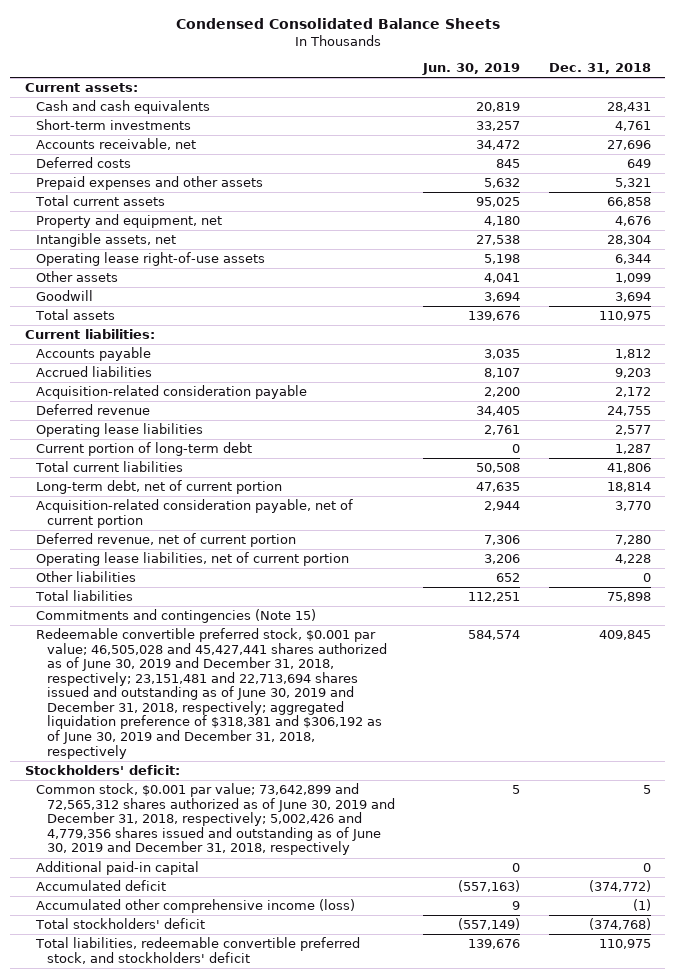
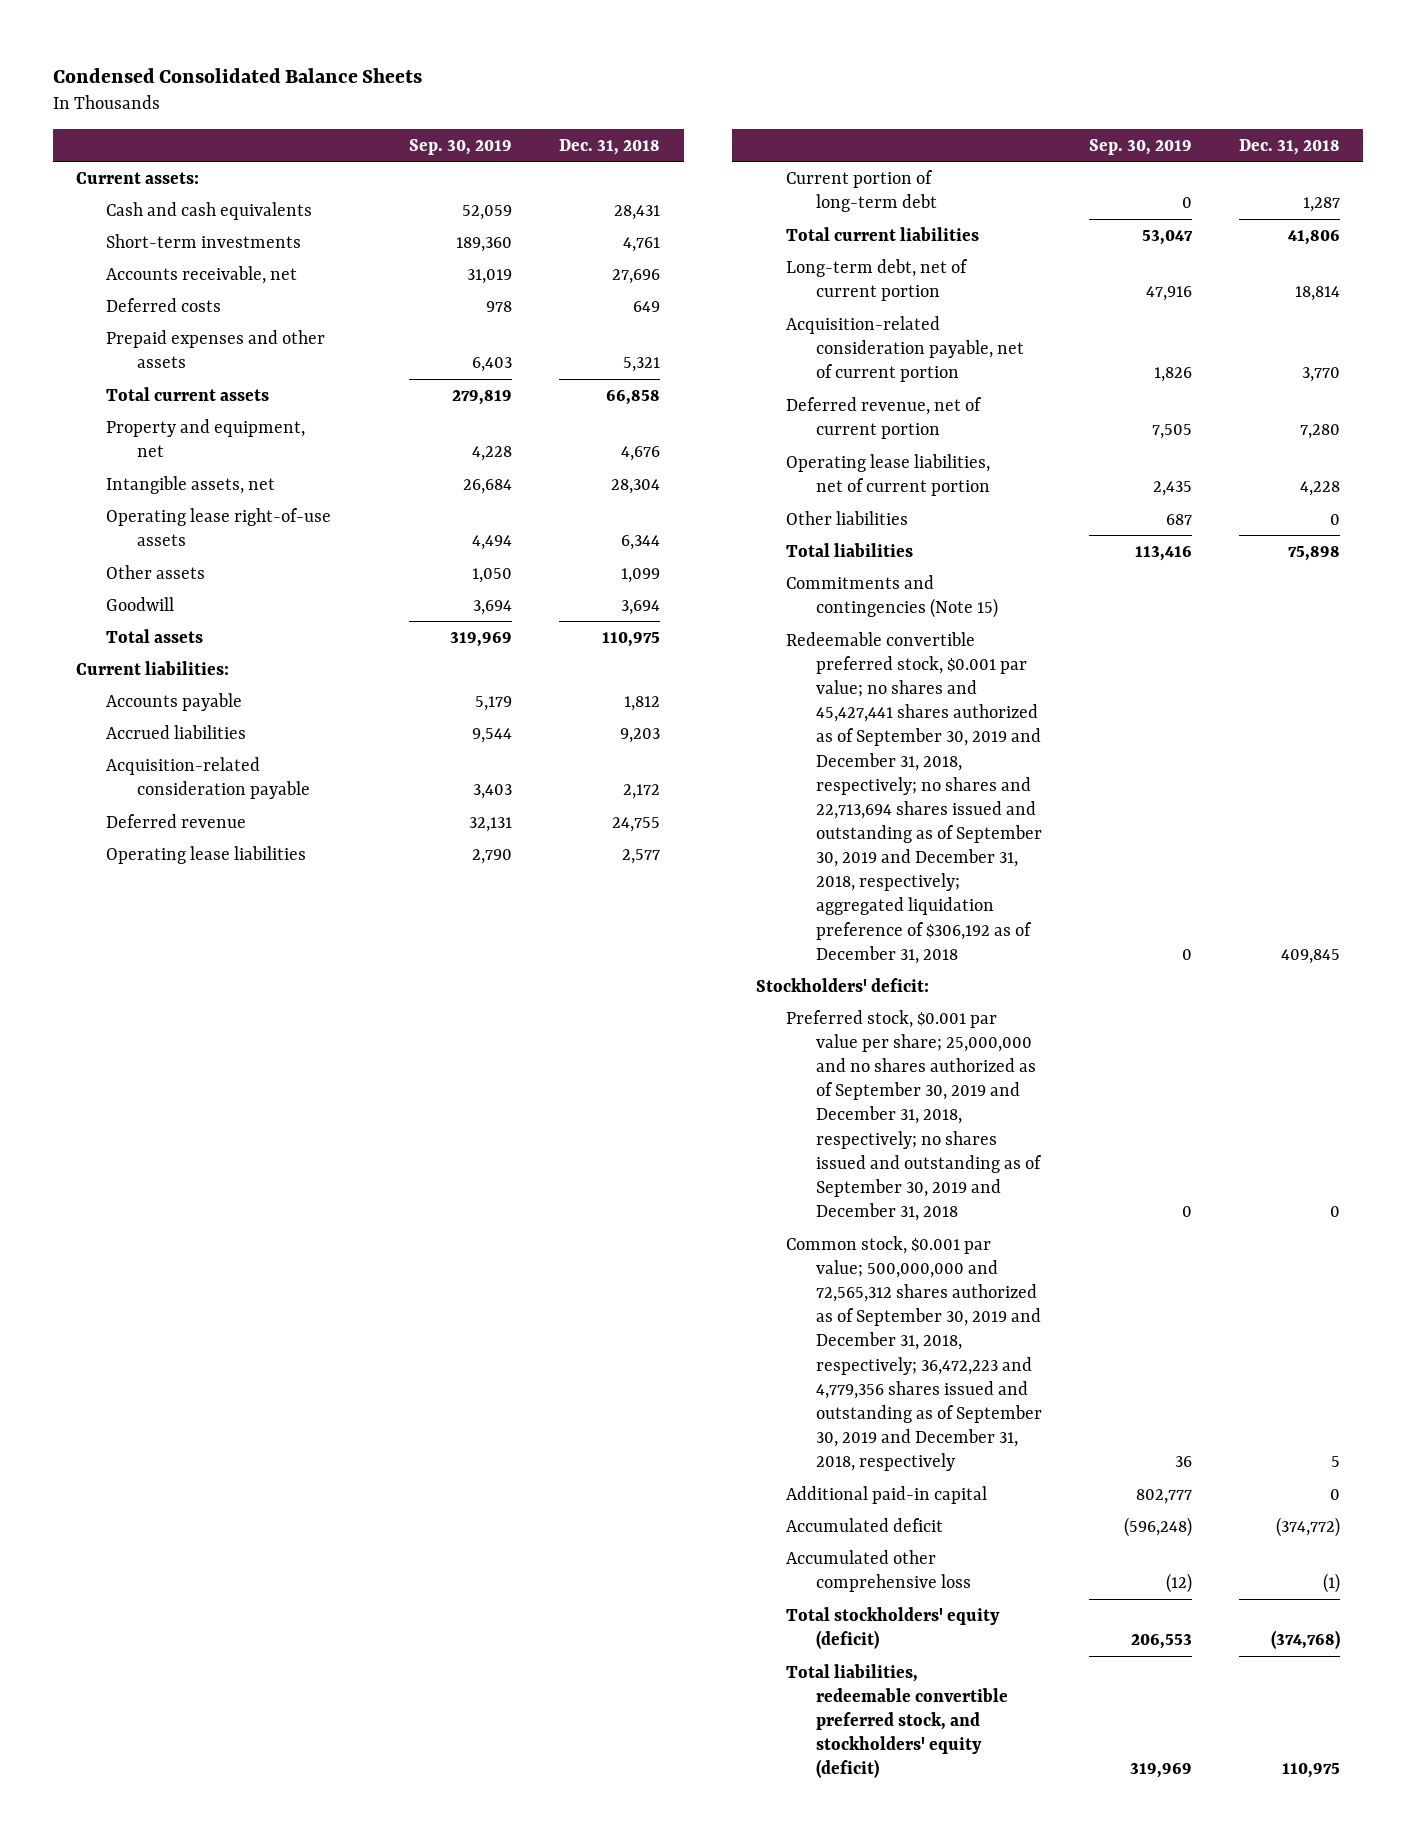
[422,63,521,76] Jun. 30, 2019 -> none
none -> [409,138,513,155] Sep. 30, 2019
[35,628,387,759] Redeemable convertible preferred stock, $0.001 par value; 46,505,028 and 45,427,441 shares authorized as of June 30, 2019 and December 31, 2018, respectively; 23,151,481 and 22,713,694 shares issued and outstanding as of June 30, 2019 and December 31, 2018, respectively; aggregated liquidation preference of $318,381 and $306,192 as of June 30, 2019 and December 31, 2018, respectively -> [785,631,1043,964] Redeemable convertible preferred stock, $0.001 par value; no shares and 45,427,441 shares authorized as of September 30, 2019 and December 31, 2018, respectively; no shares and 22,713,694 shares issued and outstanding as of September 30, 2019 and December 31, 2018, respectively; aggregated liquidation preference of $306,192 as of December 31, 2018
none -> [785,1009,1043,1221] Preferred stock, $0.001 par value per share; 25,000,000 and no shares authorized as of September 30, 2019 and December 31, 2018, respectively; no shares issued and outstanding as of September 30, 2019 and December 31, 2018
[35,783,395,856] Common stock, $0.001 par value; 73,642,899 and 72,565,312 shares authorized as of June 30, 2019 and December 31, 2018, respectively; 5,002,426 and 4,779,356 shares issued and outstanding as of June 30, 2019 and December 31, 2018, respectively -> [785,1235,1043,1472] Common stock, $0.001 par value; 500,000,000 and 72,565,312 shares authorized as of September 30, 2019 and December 31, 2018, respectively; 36,472,223 and 4,779,356 shares issued and outstanding as of September 30, 2019 and December 31, 2018, respectively
[35,899,355,914] Accumulated other comprehensive income (loss) -> [785,1549,972,1592] Accumulated other comprehensive loss
[34,918,205,930] Total stockholders' deficit -> [785,1606,1000,1649] Total stockholders' equity (deficit)
[34,937,360,964] Total liabilities, redeemable convertible preferred stock, and stockholders' deficit -> [785,1663,1009,1779] Total liabilities, redeemable convertible preferred stock, and stockholders' equity (deficit)

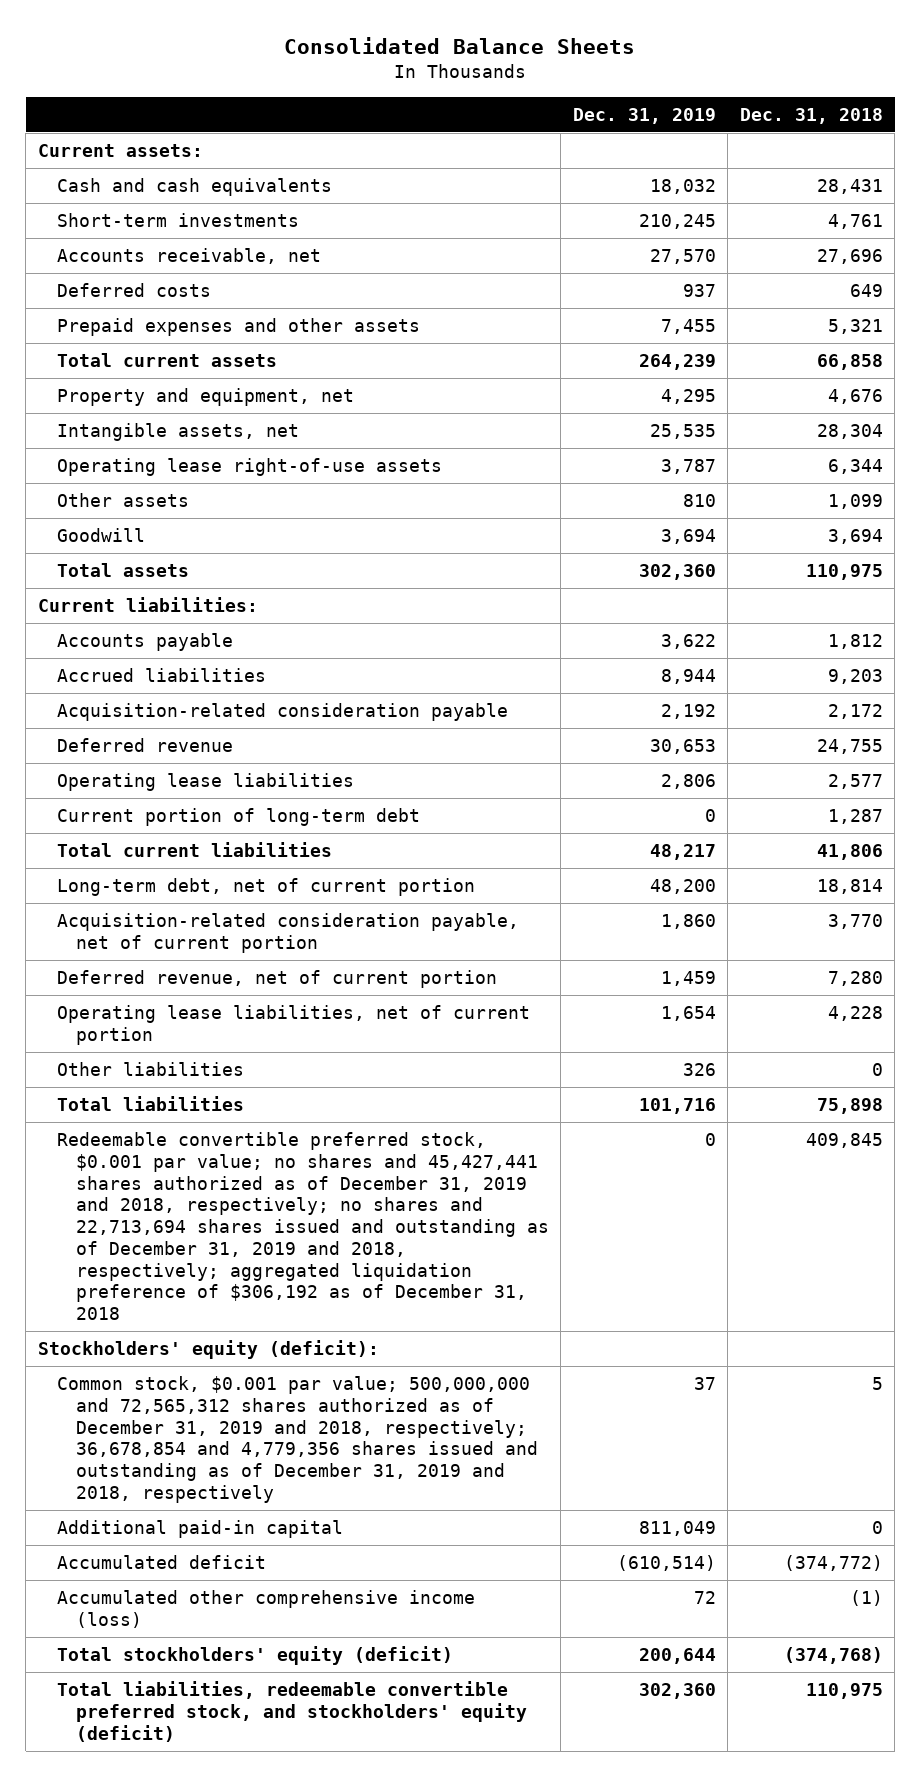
[52,68,422,84] Condensed Consolidated Balance Sheets -> [284,36,636,54] Consolidated Balance Sheets
[409,138,513,155] Sep. 30, 2019 -> none
none -> [572,107,716,124] Dec. 31, 2019
[785,574,999,618] Commitments and contingencies (Note 15) -> none
[785,1009,1043,1221] Preferred stock, $0.001 par value per share; 25,000,000 and no shares authorized as of September 30, 2019 and December 31, 2018, respectively; no shares issued and outstanding as of September 30, 2019 and December 31, 2018 -> none
[785,631,1043,964] Redeemable convertible preferred stock, $0.001 par value; no shares and 45,427,441 shares authorized as of September 30, 2019 and December 31, 2018, respectively; no shares and 22,713,694 shares issued and outstanding as of September 30, 2019 and December 31, 2018, respectively; aggregated liquidation preference of $306,192 as of December 31, 2018 -> [56,1132,549,1321] Redeemable convertible preferred stock, $0.001 par value; no shares and 45,427,441 shares authorized as of December 31, 2019 and 2018, respectively; no shares and 22,713,694 shares issued and outstanding as of December 31, 2019 and 2018, respectively; aggregated liquidation preference of $306,192 as of December 31, 2018
[755,977,929,992] Stockholders' deficit: -> [37,1340,379,1360] Stockholders' equity (deficit):
[785,1235,1043,1472] Common stock, $0.001 par value; 500,000,000 and 72,565,312 shares authorized as of September 30, 2019 and December 31, 2018, respectively; 36,472,223 and 4,779,356 shares issued and outstanding as of September 30, 2019 and December 31, 2018, respectively -> [56,1376,538,1503] Common stock, $0.001 par value; 500,000,000 and 72,565,312 shares authorized as of December 31, 2019 and 2018, respectively; 36,678,854 and 4,779,356 shares issued and outstanding as of December 31, 2019 and 2018, respectively
[785,1549,972,1592] Accumulated other comprehensive loss -> [56,1590,475,1628] Accumulated other comprehensive income (loss)

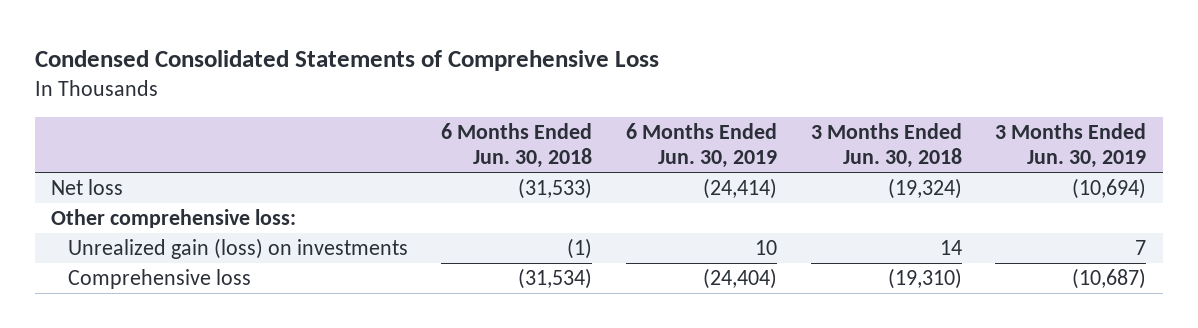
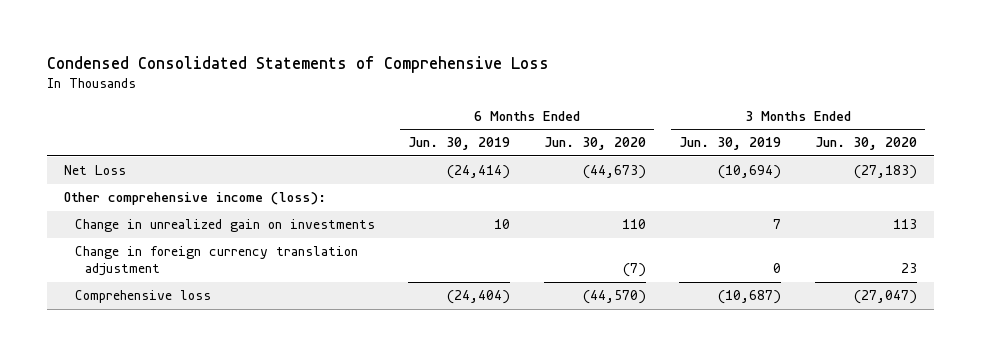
[441,123,593,168] 6 Months Ended Jun. 30, 2018 -> none
[810,123,962,168] 3 Months Ended Jun. 30, 2018 -> none
none -> [543,137,646,151] Jun. 30, 2020
none -> [814,137,917,151] Jun. 30, 2020
[51,179,124,196] Net loss -> [64,165,127,176] Net Loss
[51,209,297,229] Other comprehensive loss: -> [64,192,327,206] Other comprehensive income (loss):
[67,238,408,260] Unrealized gain (loss) on investments -> [74,219,375,233] Change in unrealized gain on investments
none -> [74,246,358,277] Change in foreign currency translation adjustment

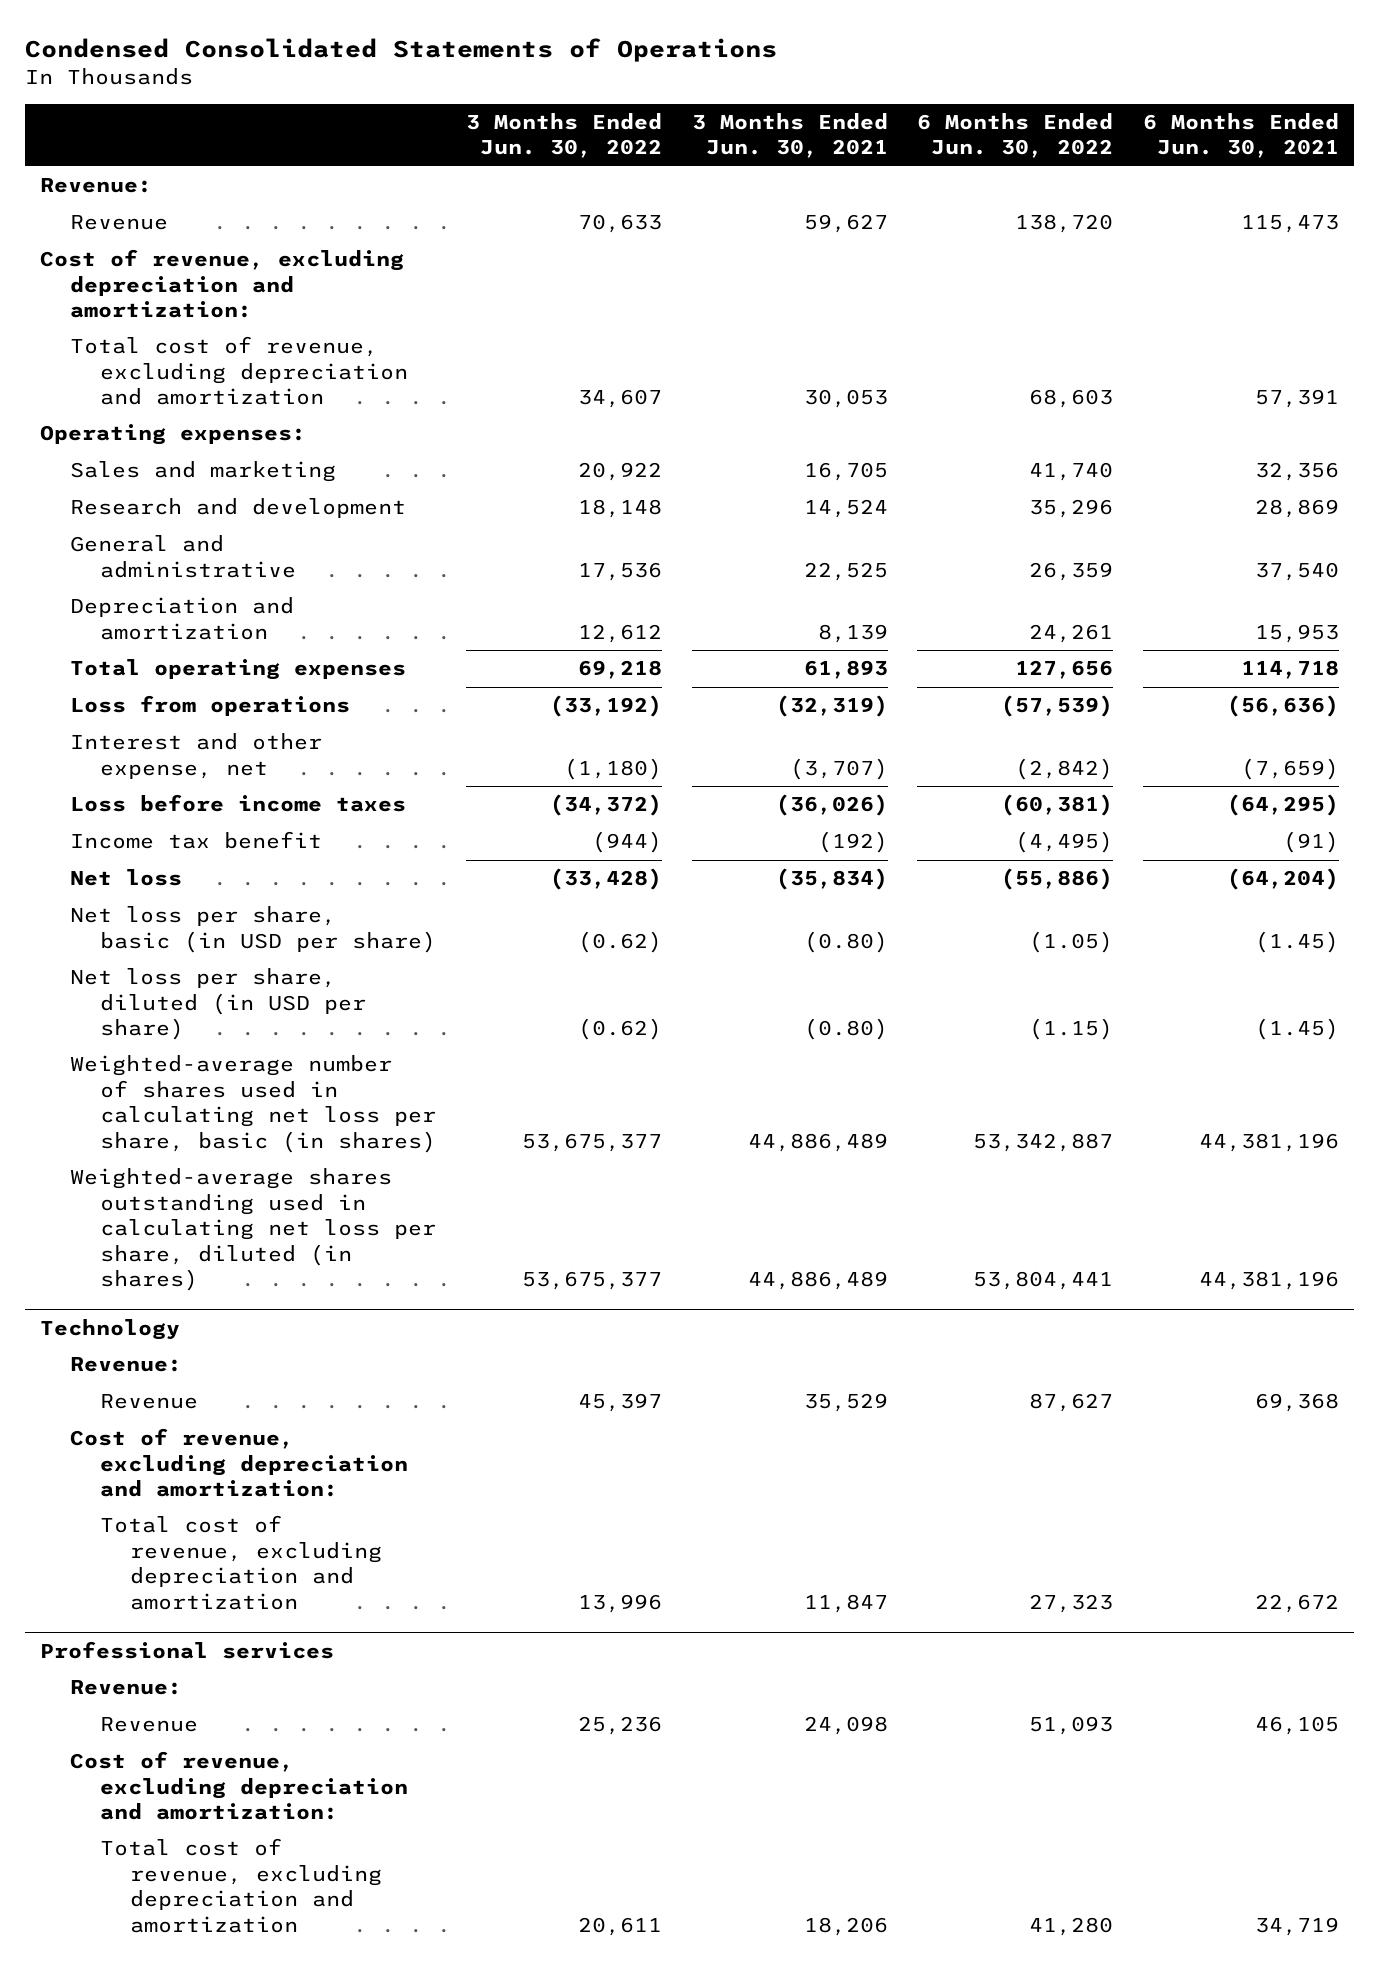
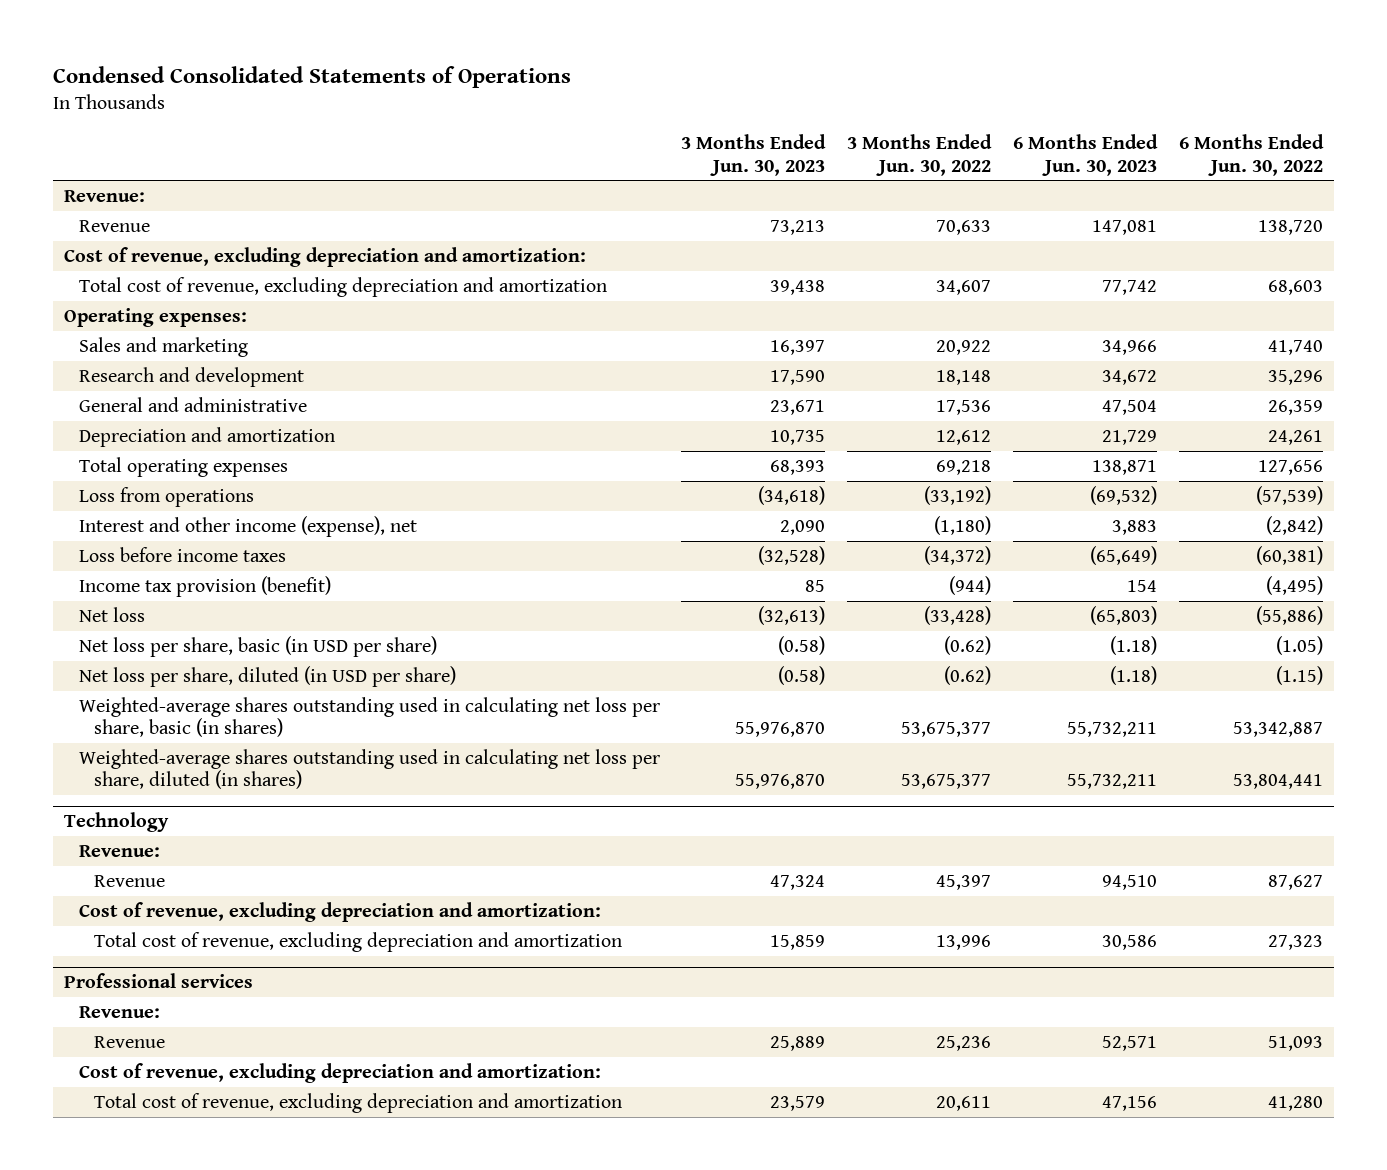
[691,113,888,159] 3 Months Ended Jun. 30, 2021 -> none
[1142,113,1339,159] 6 Months Ended Jun. 30, 2021 -> none
none -> [681,134,827,176] 3 Months Ended Jun. 30, 2023
none -> [1013,134,1159,176] 6 Months Ended Jun. 30, 2023
[70,733,323,779] Interest and other expense, net -> [78,515,417,537] Interest and other income (expense), net
[70,831,323,850] Income tax benefit -> [78,575,331,597] Income tax provision (benefit)
[70,1055,437,1153] Weighted-average number of shares used in calculating net loss per share, basic (in shares) -> [78,696,660,738] Weighted-average shares outstanding used in calculating net loss per share, basic (in shares)

